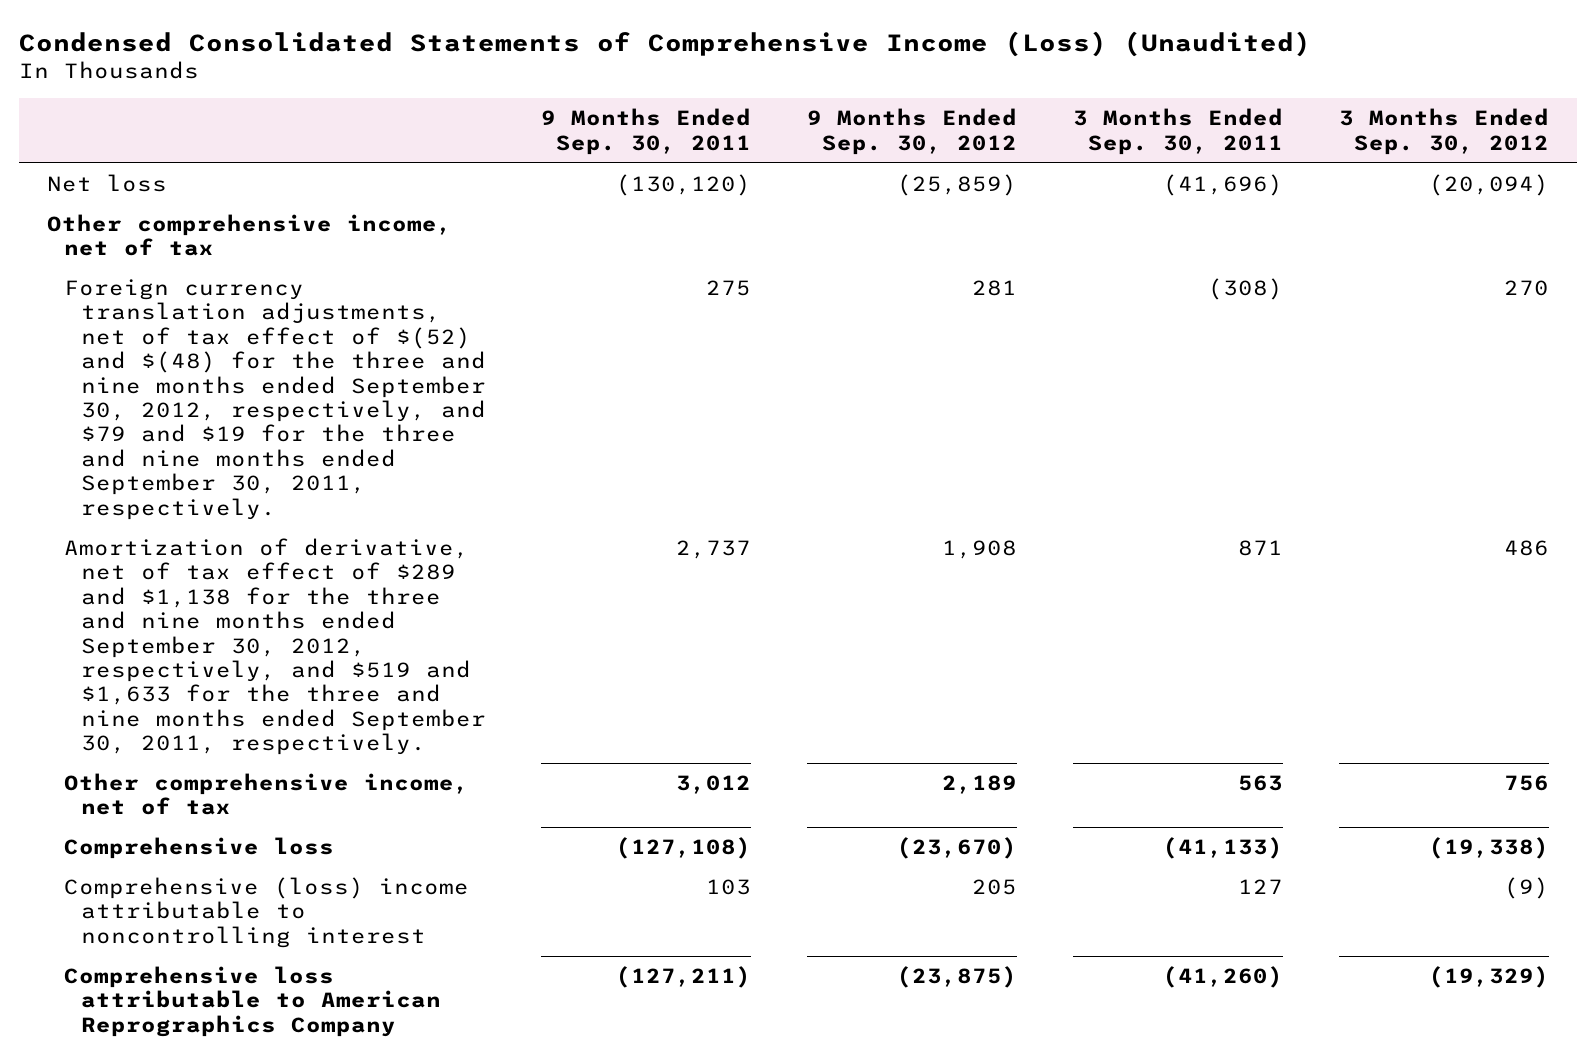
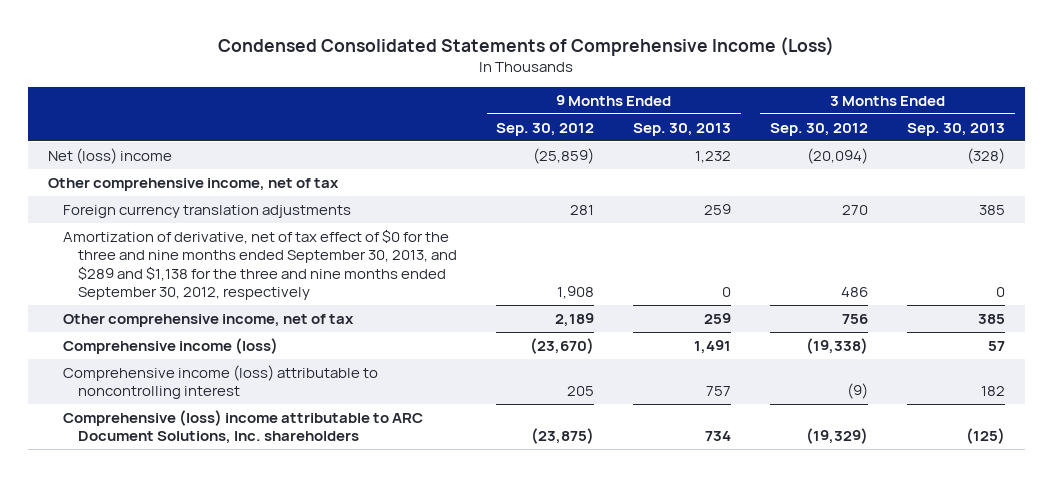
[19,30,1312,57] Condensed Consolidated Statements of Comprehensive Income (Loss) (Unaudited) -> [218,36,835,56] Condensed Consolidated Statements of Comprehensive Income (Loss)
[541,108,752,155] 9 Months Ended Sep. 30, 2011 -> none
[1073,108,1284,155] 3 Months Ended Sep. 30, 2011 -> none
none -> [633,122,732,136] Sep. 30, 2013
none -> [907,122,1006,136] Sep. 30, 2013
[47,173,168,192] Net loss -> [47,147,172,164] Net (loss) income
[63,278,486,520] Foreign currency translation adjustments, net of tax effect of $(52) and $(48) for the three and nine months ended September 30, 2012, respectively, and $79 and $19 for the three and nine months ended September 30, 2011, respectively. -> [63,204,352,218] Foreign currency translation adjustments
[63,537,486,756] Amortization of derivative, net of tax effect of $289 and $1,138 for the three and nine months ended September 30, 2012, respectively, and $519 and $1,633 for the three and nine months ended September 30, 2011, respectively. -> [63,228,458,301] Amortization of derivative, net of tax effect of $0 for the three and nine months ended September 30, 2013, and $289 and $1,138 for the three and nine months ended September 30, 2012, respectively
[63,836,334,859] Comprehensive loss -> [63,337,279,354] Comprehensive income (loss)
[63,876,469,948] Comprehensive (loss) income attributable to noncontrolling interest -> [63,364,379,400] Comprehensive income (loss) attributable to noncontrolling interest
[63,965,441,1037] Comprehensive loss attributable to American Reprographics Company -> [63,409,424,445] Comprehensive (loss) income attributable to ARC Document Solutions, Inc. shareholders

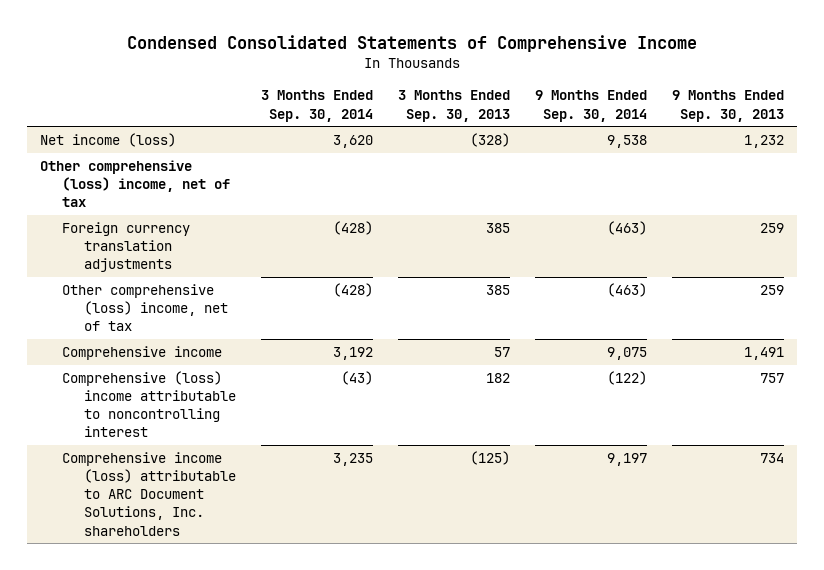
[218,36,835,56] Condensed Consolidated Statements of Comprehensive Income (Loss) -> [126,35,697,53] Condensed Consolidated Statements of Comprehensive Income
[496,122,595,136] Sep. 30, 2012 -> none
[770,122,869,136] Sep. 30, 2012 -> none
none -> [261,90,374,122] 3 Months Ended Sep. 30, 2014
none -> [535,90,648,122] 9 Months Ended Sep. 30, 2014
[47,147,172,164] Net (loss) income -> [39,133,176,148] Net income (loss)
[47,177,339,191] Other comprehensive income, net of tax -> [39,160,231,208] Other comprehensive (loss) income, net of tax
[63,228,458,301] Amortization of derivative, net of tax effect of $0 for the three and nine months ended September 30, 2013, and $289 and $1,138 for the three and nine months ended September 30, 2012, respectively -> none
[63,313,355,327] Other comprehensive income, net of tax -> [62,284,229,332] Other comprehensive (loss) income, net of tax
[63,337,279,354] Comprehensive income (loss) -> [62,346,223,361] Comprehensive income
[63,364,379,400] Comprehensive income (loss) attributable to noncontrolling interest -> [62,371,237,438] Comprehensive (loss) income attributable to noncontrolling interest
[63,409,424,445] Comprehensive (loss) income attributable to ARC Document Solutions, Inc. shareholders -> [62,452,237,536] Comprehensive income (loss) attributable to ARC Document Solutions, Inc. shareholders

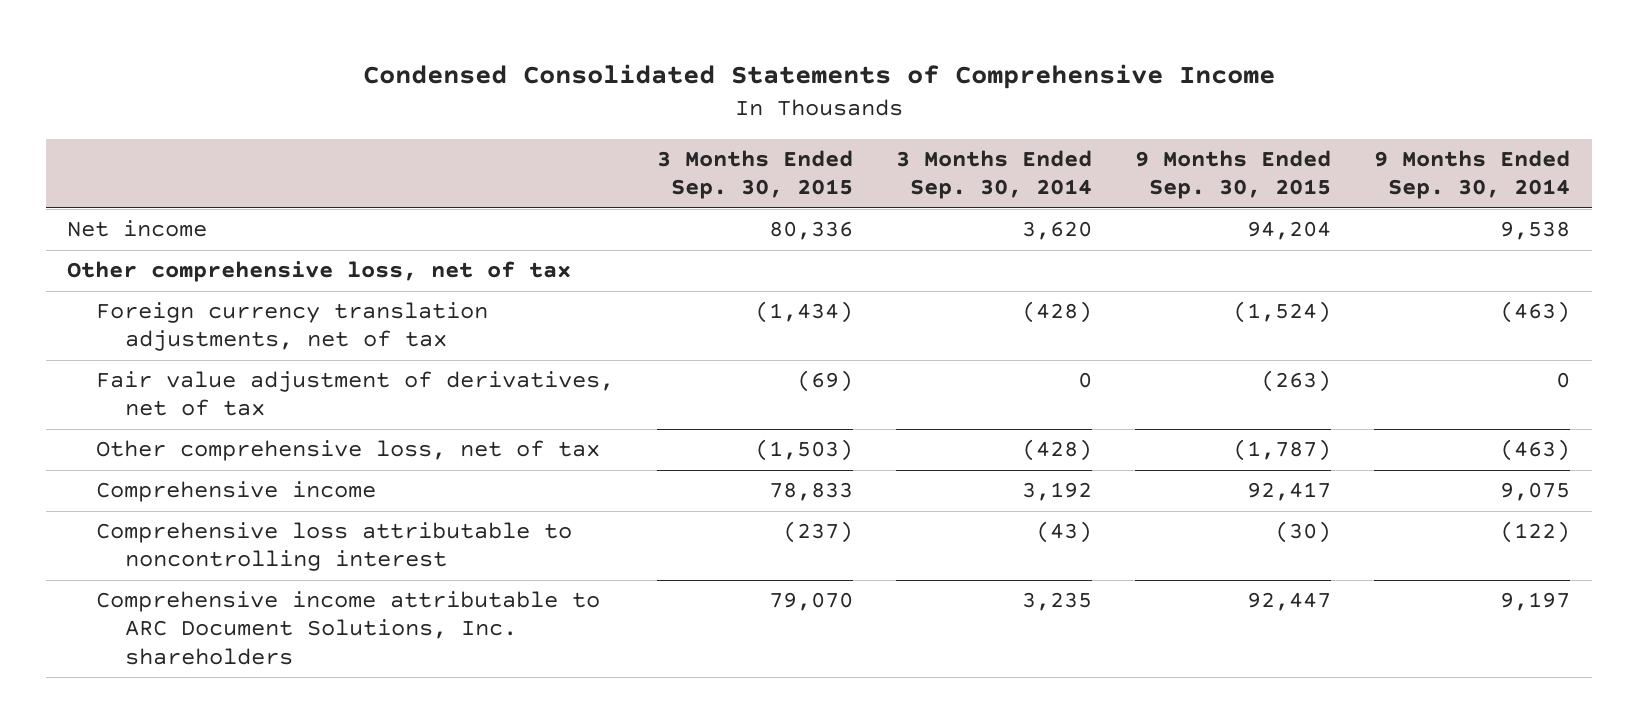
[398,90,511,122] 3 Months Ended Sep. 30, 2013 -> none
[672,90,785,122] 9 Months Ended Sep. 30, 2013 -> none
none -> [657,150,854,200] 3 Months Ended Sep. 30, 2015
none -> [1135,150,1332,200] 9 Months Ended Sep. 30, 2015
[39,133,176,148] Net income (loss) -> [67,220,208,238] Net income
[39,160,231,208] Other comprehensive (loss) income, net of tax -> [67,261,572,283] Other comprehensive loss, net of tax
[62,222,191,273] Foreign currency translation adjustments -> [95,302,488,352] Foreign currency translation adjustments, net of tax
none -> [95,371,614,417] Fair value adjustment of derivatives, net of tax
[62,284,229,332] Other comprehensive (loss) income, net of tax -> [95,440,600,462] Other comprehensive loss, net of tax
[62,371,237,438] Comprehensive (loss) income attributable to noncontrolling interest -> [95,522,572,572] Comprehensive loss attributable to noncontrolling interest
[62,452,237,536] Comprehensive income (loss) attributable to ARC Document Solutions, Inc. shareholders -> [95,591,600,665] Comprehensive income attributable to ARC Document Solutions, Inc. shareholders

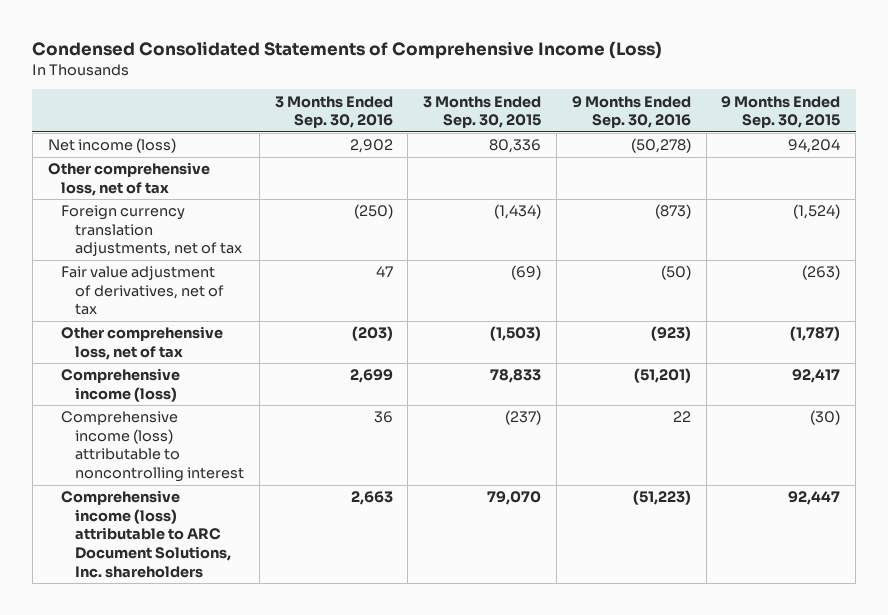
[362,63,1275,89] Condensed Consolidated Statements of Comprehensive Income -> [32,40,663,59] Condensed Consolidated Statements of Comprehensive Income (Loss)
[896,150,1093,200] 3 Months Ended Sep. 30, 2014 -> none
[1374,150,1571,200] 9 Months Ended Sep. 30, 2014 -> none
none -> [274,95,393,129] 3 Months Ended Sep. 30, 2016
none -> [571,95,691,129] 9 Months Ended Sep. 30, 2016
[67,220,208,238] Net income -> [47,138,176,154] Net income (loss)
[95,481,376,503] Comprehensive income -> [61,368,181,402] Comprehensive income (loss)
[95,522,572,572] Comprehensive loss attributable to noncontrolling interest -> [61,411,245,483] Comprehensive income (loss) attributable to noncontrolling interest
[95,591,600,665] Comprehensive income attributable to ARC Document Solutions, Inc. shareholders -> [61,490,232,578] Comprehensive income (loss) attributable to ARC Document Solutions, Inc. shareholders

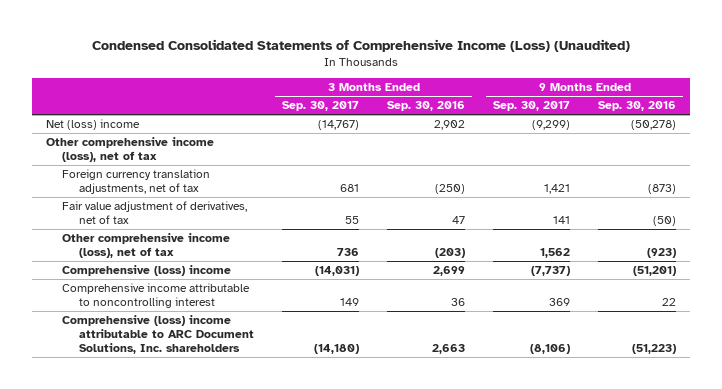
[32,40,663,59] Condensed Consolidated Statements of Comprehensive Income (Loss) -> [91,39,630,53] Condensed Consolidated Statements of Comprehensive Income (Loss) (Unaudited)
[423,95,542,129] 3 Months Ended Sep. 30, 2015 -> none
[721,95,841,129] 9 Months Ended Sep. 30, 2015 -> none
none -> [282,101,360,112] Sep. 30, 2017
none -> [493,101,571,112] Sep. 30, 2017
[47,138,176,154] Net income (loss) -> [45,119,140,131] Net (loss) income
[47,162,210,196] Other comprehensive loss, net of tax -> [45,137,214,162] Other comprehensive income (loss), net of tax
[61,326,224,360] Other comprehensive loss, net of tax -> [62,233,231,258] Other comprehensive income (loss), net of tax
[61,368,181,402] Comprehensive income (loss) -> [62,265,232,277] Comprehensive (loss) income
[61,411,245,483] Comprehensive income (loss) attributable to noncontrolling interest -> [62,283,251,308] Comprehensive income attributable to noncontrolling interest
[61,490,232,578] Comprehensive income (loss) attributable to ARC Document Solutions, Inc. shareholders -> [62,315,255,354] Comprehensive (loss) income attributable to ARC Document Solutions, Inc. shareholders

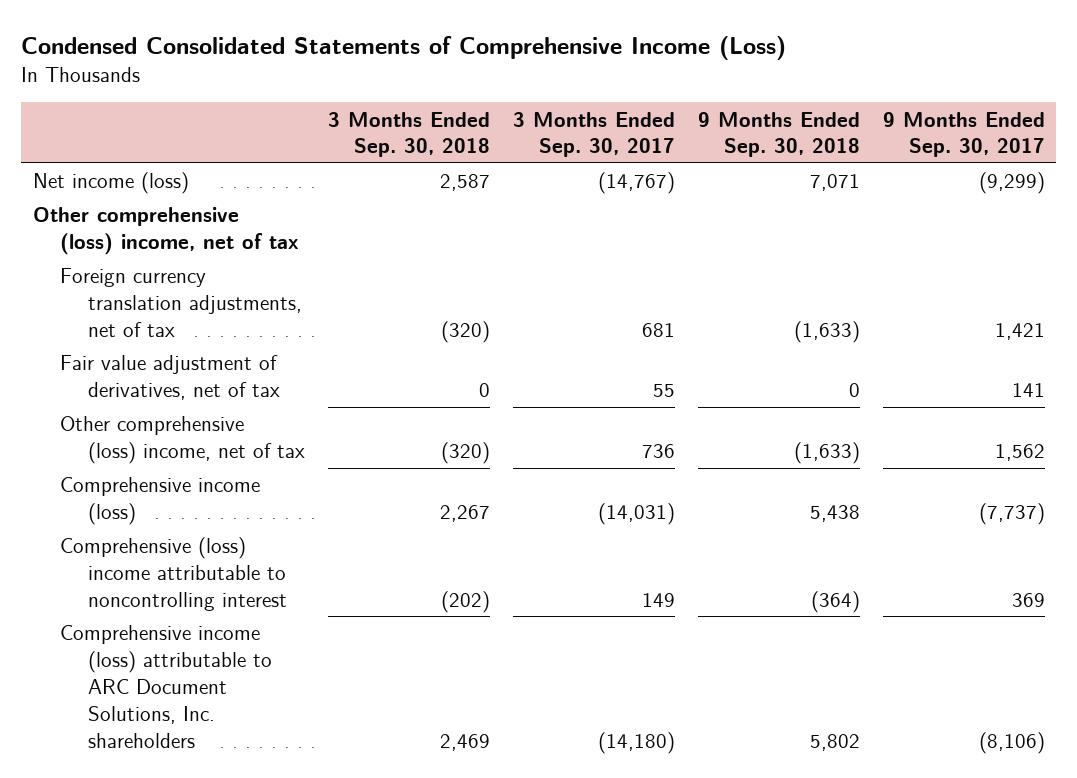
[91,39,630,53] Condensed Consolidated Statements of Comprehensive Income (Loss) (Unaudited) -> [21,35,787,60] Condensed Consolidated Statements of Comprehensive Income (Loss)
[387,101,466,112] Sep. 30, 2016 -> none
[598,101,677,112] Sep. 30, 2016 -> none
none -> [327,111,490,158] 3 Months Ended Sep. 30, 2018
none -> [697,111,860,158] 9 Months Ended Sep. 30, 2018
[45,119,140,131] Net (loss) income -> [32,172,189,195] Net income (loss)
[45,137,214,162] Other comprehensive income (loss), net of tax -> [32,207,300,256] Other comprehensive (loss) income, net of tax
[62,233,231,258] Other comprehensive income (loss), net of tax -> [60,416,305,465] Other comprehensive (loss) income, net of tax
[62,265,232,277] Comprehensive (loss) income -> [60,477,261,526] Comprehensive income (loss)
[62,283,251,308] Comprehensive income attributable to noncontrolling interest -> [60,537,287,611] Comprehensive (loss) income attributable to noncontrolling interest
[62,315,255,354] Comprehensive (loss) income attributable to ARC Document Solutions, Inc. shareholders -> [60,625,272,748] Comprehensive income (loss) attributable to ARC Document Solutions, Inc. shareholders

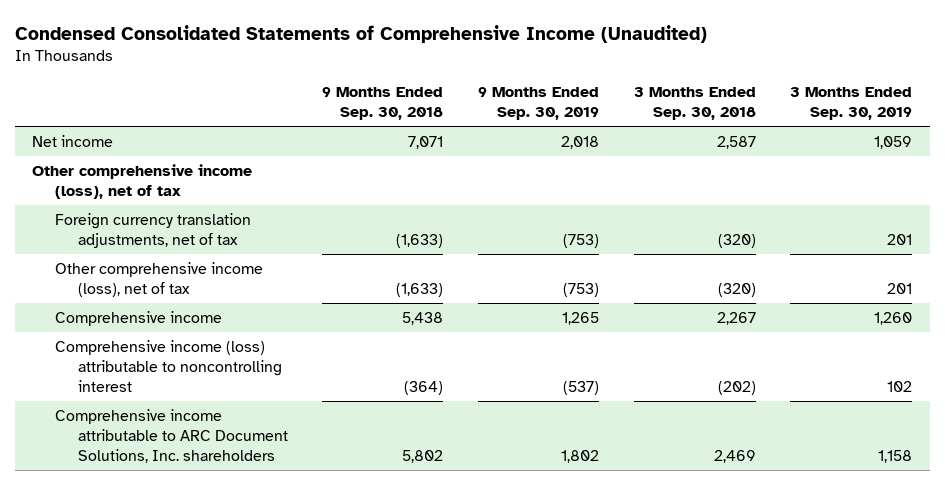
[21,35,787,60] Condensed Consolidated Statements of Comprehensive Income (Loss) -> [14,24,707,43] Condensed Consolidated Statements of Comprehensive Income (Unaudited)
[512,111,675,158] 3 Months Ended Sep. 30, 2017 -> none
[882,111,1045,158] 9 Months Ended Sep. 30, 2017 -> none
none -> [478,87,600,121] 9 Months Ended Sep. 30, 2019
none -> [790,87,913,121] 3 Months Ended Sep. 30, 2019
[32,172,189,195] Net income (loss) -> [32,135,114,148] Net income
[32,207,300,256] Other comprehensive (loss) income, net of tax -> [32,164,253,199] Other comprehensive income (loss), net of tax
[60,355,280,401] Fair value adjustment of derivatives, net of tax -> none
[60,416,305,465] Other comprehensive (loss) income, net of tax -> [54,262,263,297] Other comprehensive income (loss), net of tax
[60,477,261,526] Comprehensive income (loss) -> [54,311,222,327] Comprehensive income
[60,537,287,611] Comprehensive (loss) income attributable to noncontrolling interest -> [54,340,282,392] Comprehensive income (loss) attributable to noncontrolling interest
[60,625,272,748] Comprehensive income (loss) attributable to ARC Document Solutions, Inc. shareholders -> [54,409,288,463] Comprehensive income attributable to ARC Document Solutions, Inc. shareholders

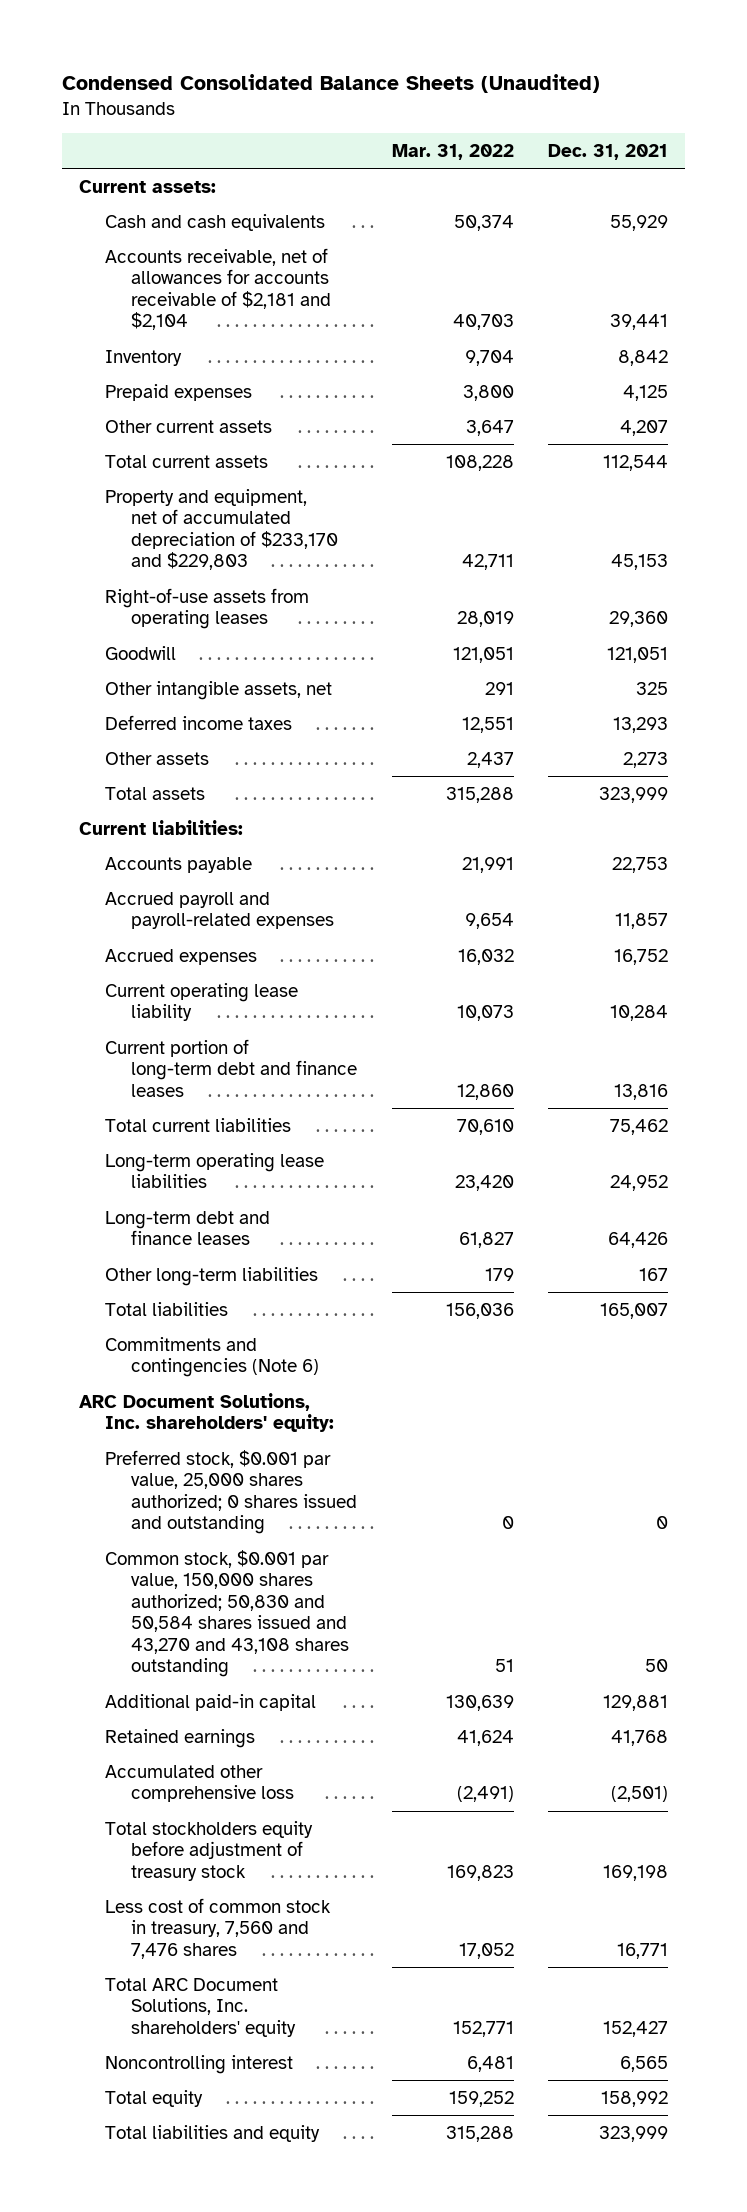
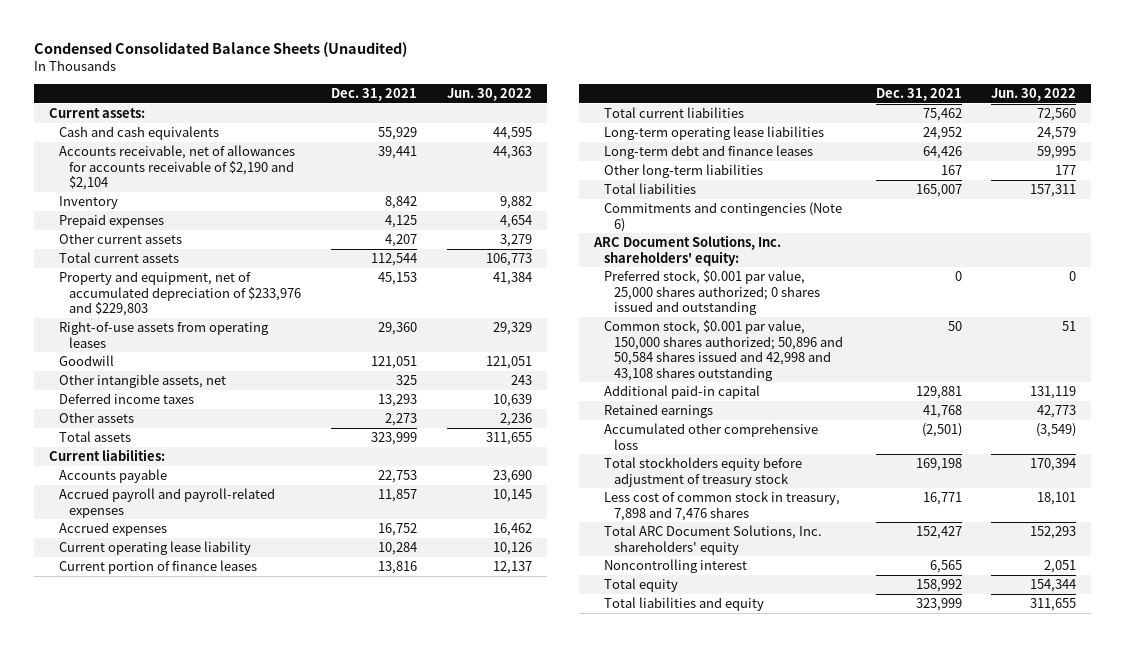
[391,143,514,160] Mar. 31, 2022 -> none
none -> [446,88,532,102] Jun. 30, 2022
[105,247,332,331] Accounts receivable, net of allowances for accounts receivable of $2,181 and $2,104 -> [59,145,296,191] Accounts receivable, net of allowances for accounts receivable of $2,190 and $2,104
[105,488,339,571] Property and equipment, net of accumulated depreciation of $233,170 and $229,803 -> [59,271,302,317] Property and equipment, net of accumulated depreciation of $233,976 and $229,803
[105,1038,358,1097] Current portion of long-term debt and finance leases -> [59,560,258,575] Current portion of finance leases
[105,1549,350,1678] Common stock, $0.001 par value, 150,000 shares authorized; 50,830 and 50,584 shares issued and 43,270 and 43,108 shares outstanding -> [603,320,843,381] Common stock, $0.001 par value, 150,000 shares authorized; 50,896 and 50,584 shares issued and 42,998 and 43,108 shares outstanding
[105,1897,332,1959] Less cost of common stock in treasury, 7,560 and 7,476 shares -> [603,491,840,521] Less cost of common stock in treasury, 7,898 and 7,476 shares

